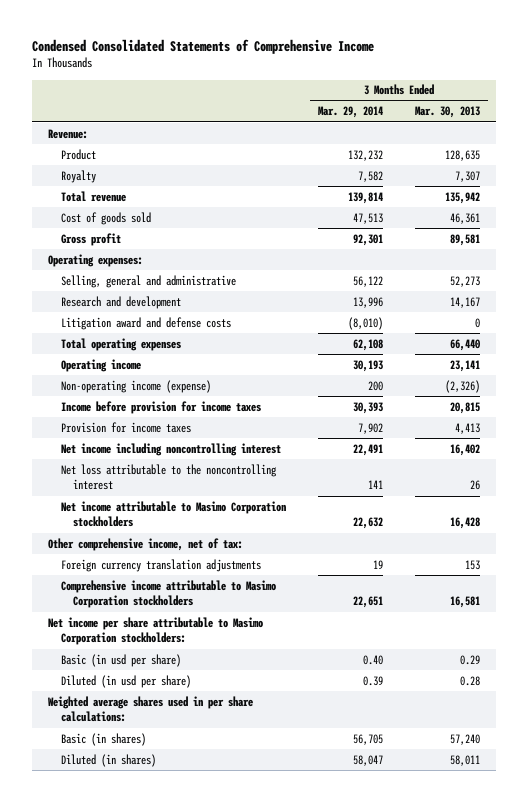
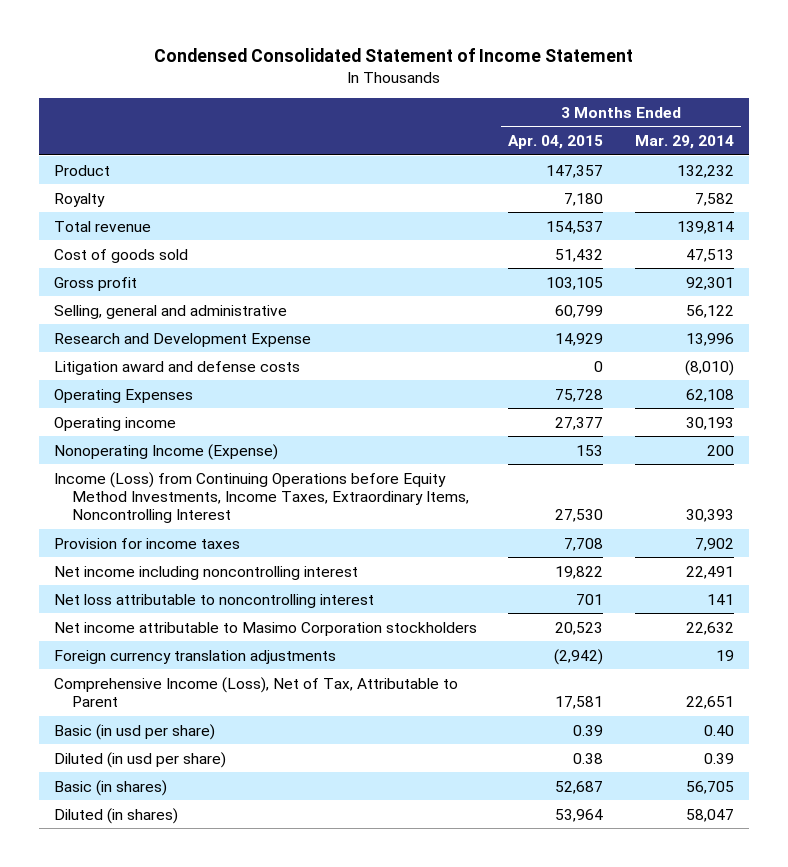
[32,39,375,55] Condensed Consolidated Statements of Comprehensive Income -> [153,48,633,63] Condensed Consolidated Statement of Income Statement
[414,106,480,119] Mar. 30, 2013 -> none
none -> [508,135,604,150] Apr. 04, 2015
[48,128,89,139] Revenue: -> none
[48,253,144,267] Operating expenses: -> none
[60,295,181,309] Research and development -> [54,332,312,347] Research and Development Expense
[60,337,181,351] Total operating expenses -> [54,388,194,403] Operating Expenses
[60,379,211,393] Non-operating income (expense) -> [54,443,279,460] Nonoperating Income (Expense)
[60,400,261,414] Income before provision for income taxes -> [54,471,469,524] Income (Loss) from Continuing Operations before Equity Method Investments, Income Taxes, Extraordinary Items, Noncontrolling Interest
[60,463,277,491] Net loss attributable to the noncontrolling interest -> [54,593,375,608] Net loss attributable to noncontrolling interest
[48,537,244,551] Other comprehensive income, net of tax: -> none
[48,616,264,646] Net income per share attributable to Masimo Corporation stockholders: -> none
[60,579,276,609] Comprehensive income attributable to Masimo Corporation stockholders -> [54,676,459,707] Comprehensive Income (Loss), Net of Tax, Attributable to Parent
[48,695,254,723] Weighted average shares used in per share calculations: -> none

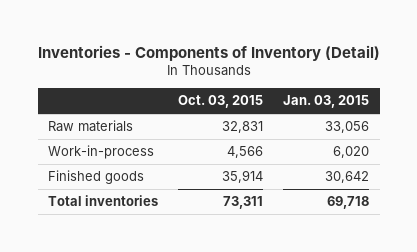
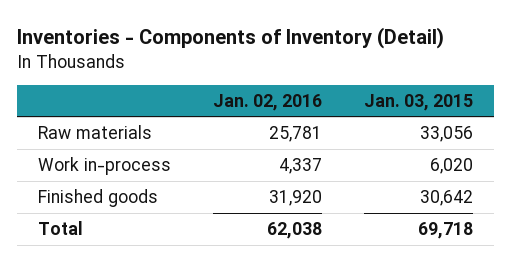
[178,95,264,109] Oct. 03, 2015 -> none
none -> [213,93,323,111] Jan. 02, 2016
[47,145,154,160] Work-in-process -> [38,156,172,175] Work in-process
[47,195,158,207] Total inventories -> [38,220,84,235] Total

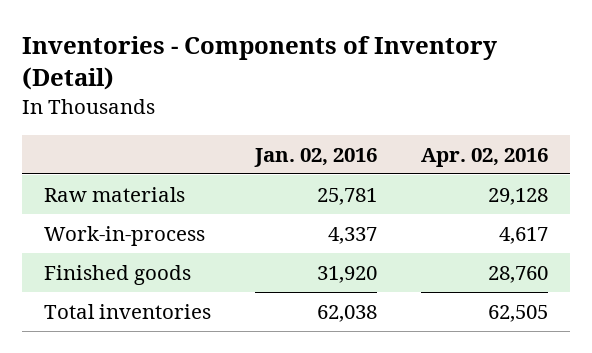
[364,93,474,111] Jan. 03, 2015 -> none
none -> [421,147,549,167] Apr. 02, 2016
[38,156,172,175] Work in-process -> [43,225,205,246] Work-in-process
[38,220,84,235] Total -> [43,303,211,319] Total inventories

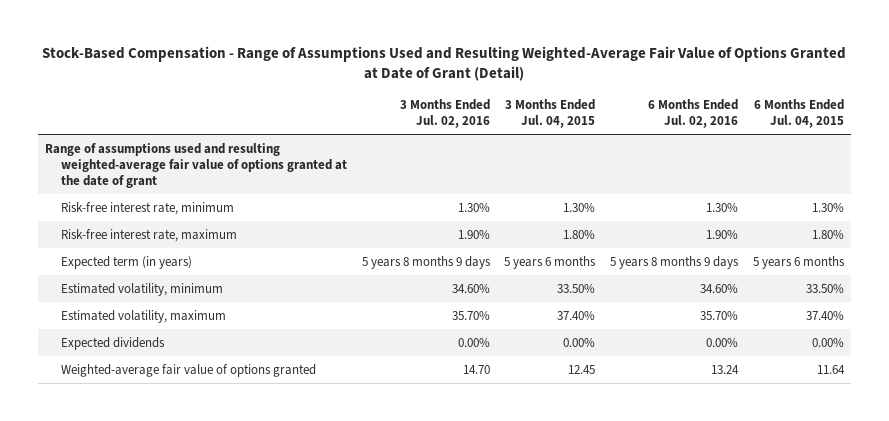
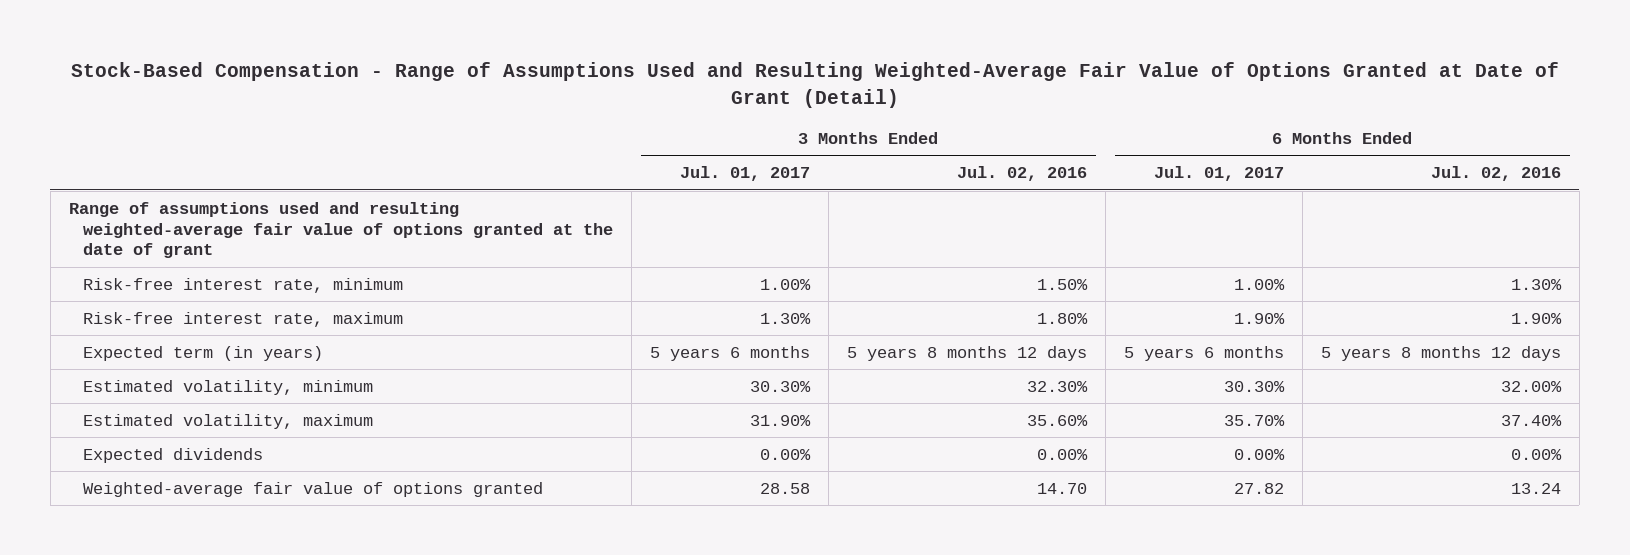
[505,99,596,129] 3 Months Ended Jul. 04, 2015 -> none
[753,99,844,129] 6 Months Ended Jul. 04, 2015 -> none
none -> [679,166,810,182] Jul. 01, 2017
none -> [1153,166,1284,182] Jul. 01, 2017
[457,202,490,212] 1.30% -> [1036,278,1088,290] 1.50%
[457,229,490,239] 1.90% -> [1036,312,1088,324] 1.80%
[361,255,491,269] 5 years 8 months 9 days -> [846,345,1087,361] 5 years 8 months 12 days
[609,255,739,269] 5 years 8 months 9 days -> [1320,345,1561,361] 5 years 8 months 12 days
[451,283,490,293] 34.60% -> [1026,380,1088,392] 32.30%
[699,283,738,293] 34.60% -> [1500,380,1562,392] 32.00%
[451,310,490,320] 35.70% -> [1026,414,1088,426] 35.60%
[699,310,738,320] 35.70% -> [1500,414,1562,426] 37.40%

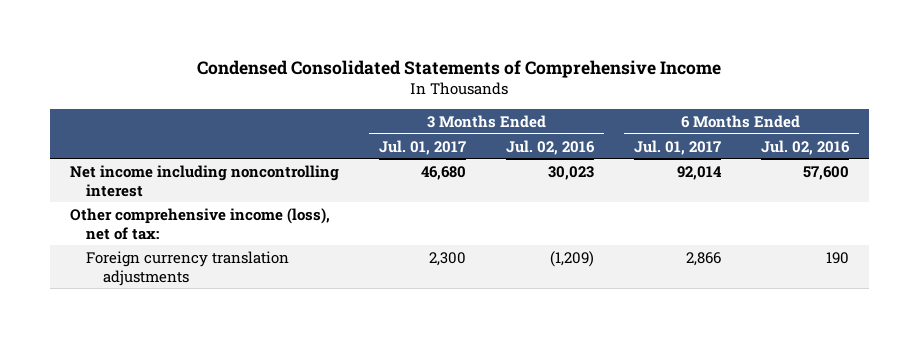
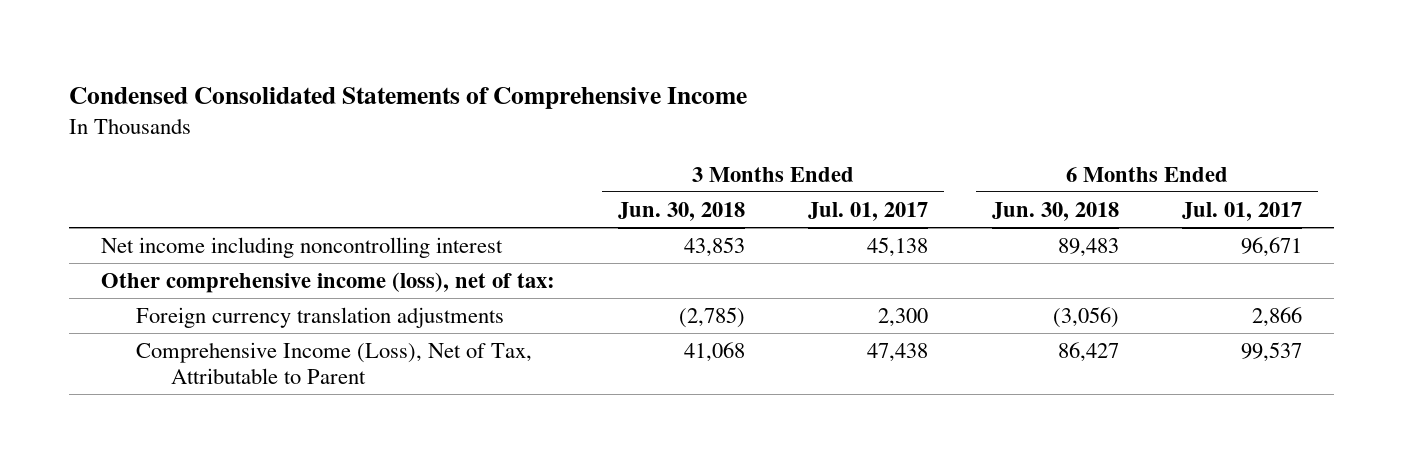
[505,139,595,155] Jul. 02, 2016 -> none
[760,139,850,155] Jul. 02, 2016 -> none
none -> [618,202,746,222] Jun. 30, 2018
none -> [991,202,1119,222] Jun. 30, 2018
[421,165,467,180] 46,680 -> [867,237,929,258] 45,138
[676,165,722,180] 92,014 -> [1240,237,1302,258] 96,671
none -> [136,342,533,384] Comprehensive Income (Loss), Net of Tax, Attributable to Parent

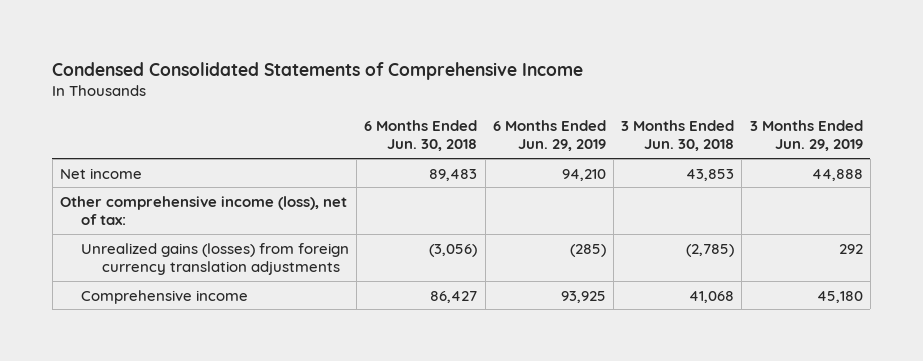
[808,202,929,222] Jul. 01, 2017 -> none
[1181,202,1302,222] Jul. 01, 2017 -> none
none -> [492,119,606,152] 6 Months Ended Jun. 29, 2019
none -> [749,119,863,152] 3 Months Ended Jun. 29, 2019
[100,237,503,259] Net income including noncontrolling interest -> [59,167,142,179] Net income
[136,307,505,329] Foreign currency translation adjustments -> [81,242,350,275] Unrealized gains (losses) from foreign currency translation adjustments
[136,342,533,384] Comprehensive Income (Loss), Net of Tax, Attributable to Parent -> [81,289,249,304] Comprehensive income

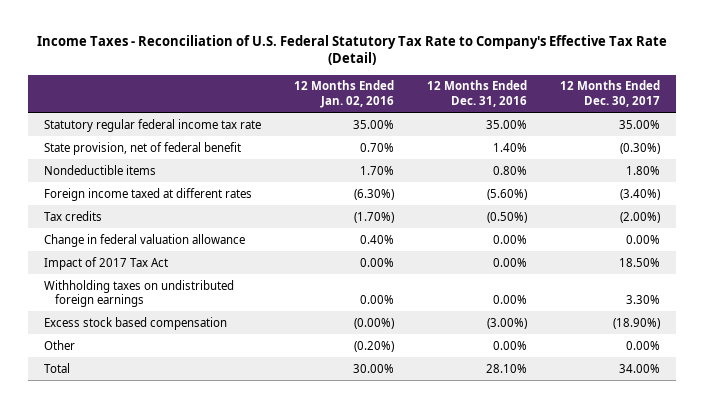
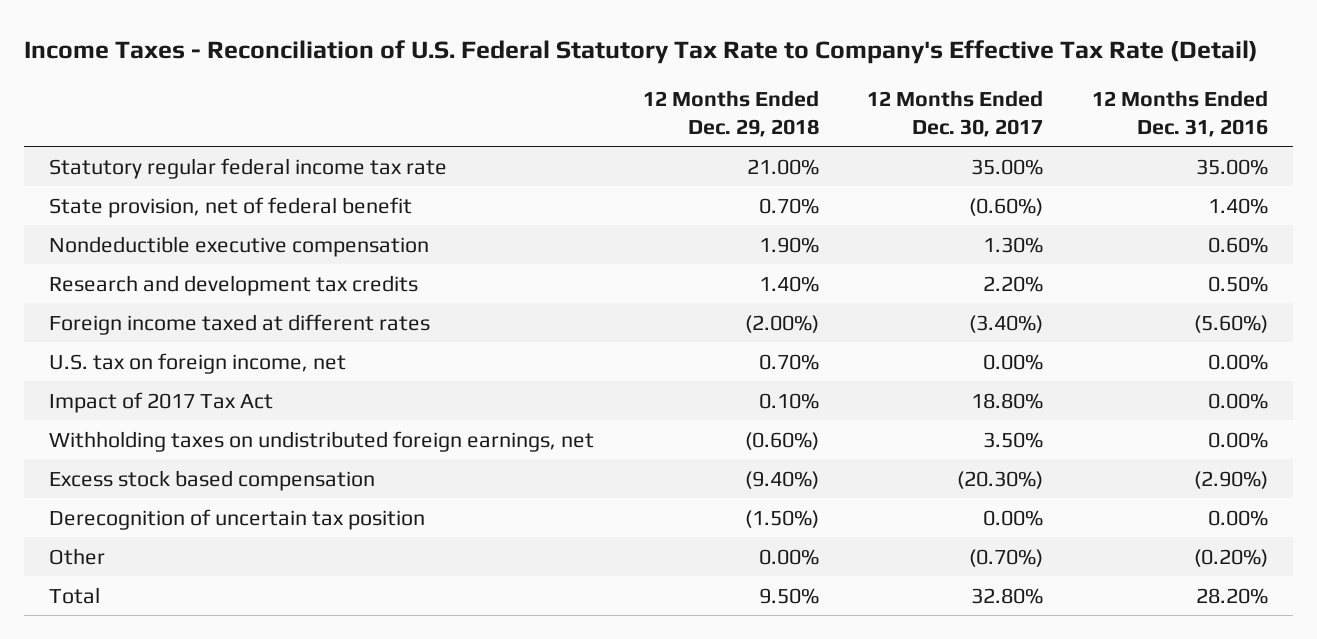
[293,80,394,108] 12 Months Ended Jan. 02, 2016 -> none
none -> [642,90,819,137] 12 Months Ended Dec. 29, 2018
[619,142,660,154] (0.30%) -> [969,197,1044,216] (0.60%)
[44,164,157,175] Nondeductible items -> [48,235,429,257] Nondeductible executive compensation
[492,165,527,175] 0.80% -> [1208,236,1269,253] 0.60%
[625,165,660,175] 1.80% -> [983,236,1044,253] 1.30%
none -> [48,274,418,296] Research and development tax credits
[44,210,103,221] Tax credits -> none
[44,233,246,247] Change in federal valuation allowance -> none
none -> [48,352,346,374] U.S. tax on foreign income, net
[618,257,660,267] 18.50% -> [971,392,1044,409] 18.80%
[44,279,235,308] Withholding taxes on undistributed foreign earnings -> [48,430,594,452] Withholding taxes on undistributed foreign earnings, net
[625,295,660,305] 3.30% -> [983,431,1044,448] 3.50%
[486,317,527,329] (3.00%) -> [1194,470,1269,489] (2.90%)
[612,317,660,329] (18.90%) -> [957,470,1044,489] (20.30%)
none -> [48,508,425,530] Derecognition of uncertain tax position
[492,340,527,350] 0.00% -> [1194,548,1269,567] (0.20%)
[625,340,660,350] 0.00% -> [969,548,1044,567] (0.70%)
[485,363,527,373] 28.10% -> [1196,587,1269,604] 28.20%
[618,363,660,373] 34.00% -> [971,587,1044,604] 32.80%

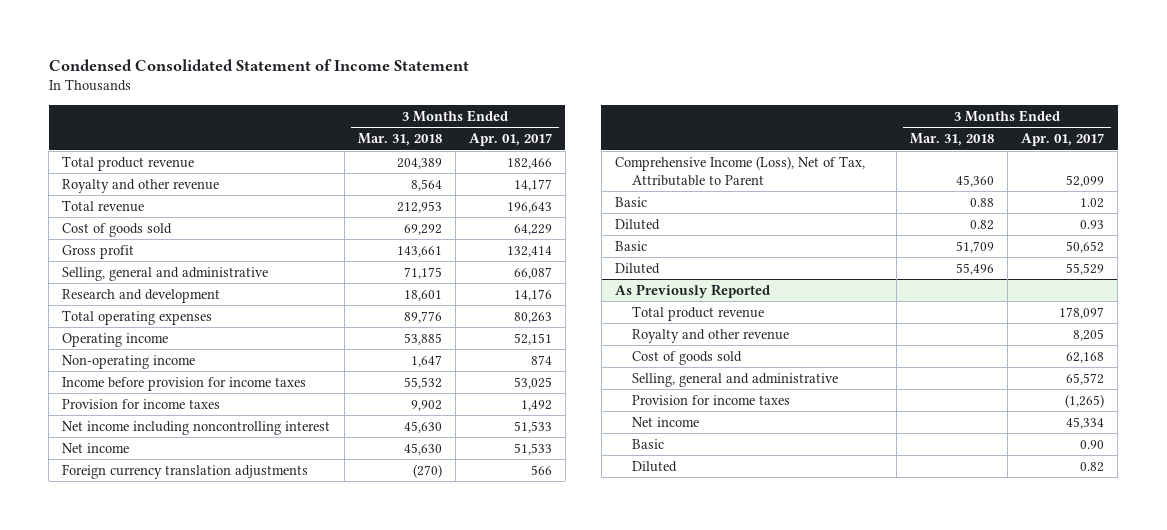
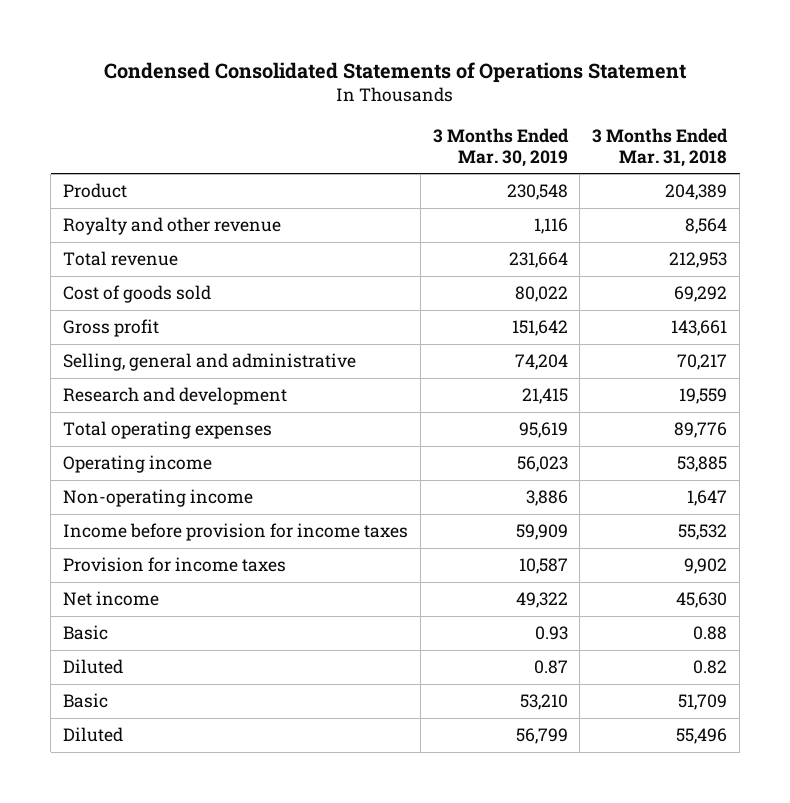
[48,59,469,72] Condensed Consolidated Statement of Income Statement -> [104,61,687,83] Condensed Consolidated Statements of Operations Statement
[468,132,552,146] Apr. 01, 2017 -> none
none -> [432,127,569,167] 3 Months Ended Mar. 30, 2019
[62,155,195,171] Total product revenue -> [62,183,127,199] Product
[403,266,442,279] 71,175 -> [677,354,728,371] 70,217
[403,289,442,301] 18,601 -> [679,388,728,405] 19,559
[62,420,331,435] Net income including noncontrolling interest -> none
[62,463,309,479] Foreign currency translation adjustments -> none
[614,155,865,186] Comprehensive Income (Loss), Net of Tax, Attributable to Parent -> none
[614,283,770,298] As Previously Reported -> none
[631,305,764,321] Total product revenue -> none
[631,328,789,343] Royalty and other revenue -> none
[631,350,742,365] Cost of goods sold -> none
[631,372,838,387] Selling, general and administrative -> none
[631,394,790,405] Provision for income taxes -> none
[631,416,699,427] Net income -> none
[631,438,664,449] Basic -> none
[631,460,677,472] Diluted -> none

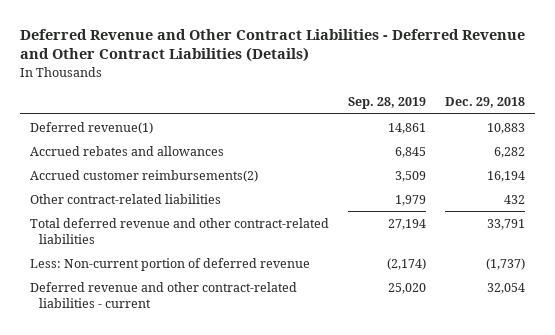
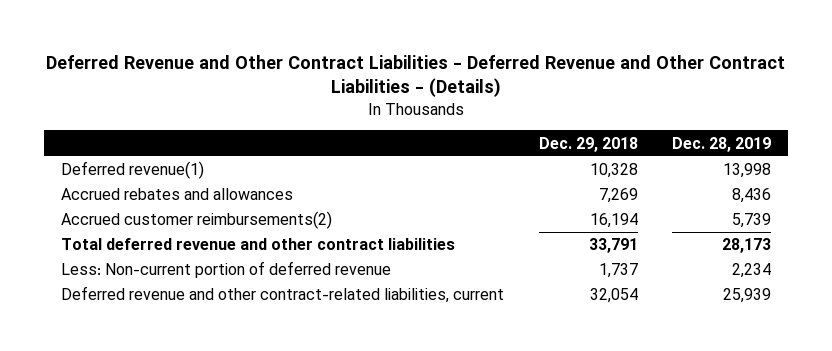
[19,28,525,63] Deferred Revenue and Other Contract Liabilities - Deferred Revenue and Other Contract Liabilities (Details) -> [46,54,786,98] Deferred Revenue and Other Contract Liabilities - Deferred Revenue and Other Contract Liabilities - (Details)
[348,97,427,110] Sep. 28, 2019 -> none
none -> [671,136,771,152] Dec. 28, 2019
[487,122,526,134] 10,883 -> [589,163,638,179] 10,328
[494,146,526,158] 6,282 -> [598,188,638,204] 7,269
[29,193,221,204] Other contract-related liabilities -> none
[29,217,329,244] Total deferred revenue and other contract-related liabilities -> [61,238,456,251] Total deferred revenue and other contract liabilities
[486,257,526,270] (1,737) -> [598,263,638,279] 1,737
[29,281,297,308] Deferred revenue and other contract-related liabilities - current -> [61,286,505,304] Deferred revenue and other contract-related liabilities, current

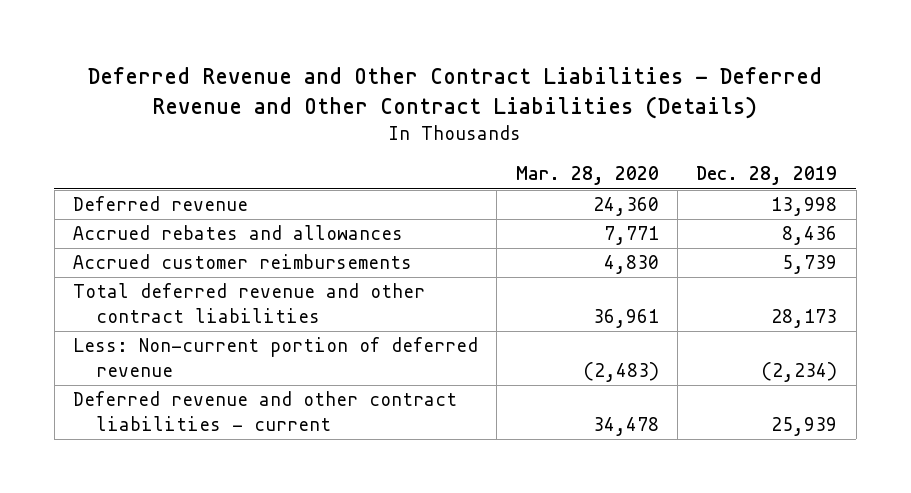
[46,54,786,98] Deferred Revenue and Other Contract Liabilities - Deferred Revenue and Other Contract Liabilities - (Details) -> [88,67,823,120] Deferred Revenue and Other Contract Liabilities - Deferred Revenue and Other Contract Liabilities (Details)
[538,136,638,152] Dec. 29, 2018 -> none
none -> [515,166,659,186] Mar. 28, 2020
[61,161,205,180] Deferred revenue(1) -> [73,196,249,212] Deferred revenue
[61,211,333,230] Accrued customer reimbursements(2) -> [73,254,413,270] Accrued customer reimbursements
[731,263,771,279] 2,234 -> [761,361,838,382] (2,234)
[61,286,505,304] Deferred revenue and other contract-related liabilities, current -> [73,391,458,431] Deferred revenue and other contract liabilities - current

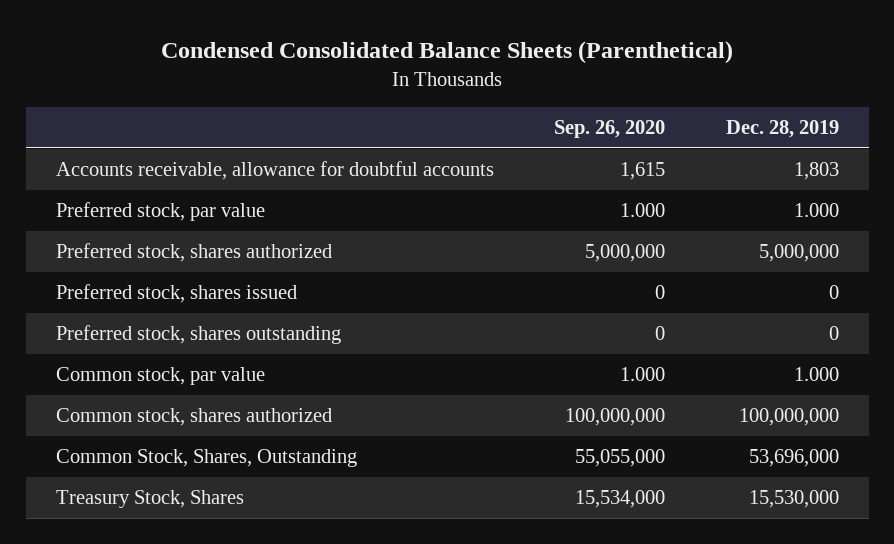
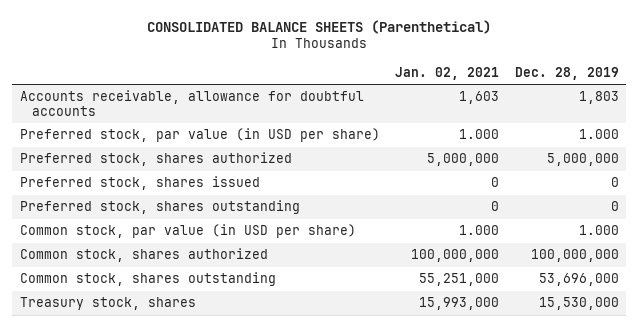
[161,40,734,64] Condensed Consolidated Balance Sheets (Parenthetical) -> [147,19,492,34] CONSOLIDATED BALANCE SHEETS (Parenthetical)
[554,119,666,138] Sep. 26, 2020 -> none
none -> [395,67,500,81] Jan. 02, 2021
[55,202,265,222] Preferred stock, par value -> [19,128,380,143] Preferred stock, par value (in USD per share)
[55,367,265,386] Common stock, par value -> [19,224,356,239] Common stock, par value (in USD per share)
[55,449,357,468] Common Stock, Shares, Outstanding -> [19,272,276,287] Common stock, shares outstanding
[55,490,244,509] Treasury Stock, Shares -> [19,297,196,311] Treasury stock, shares

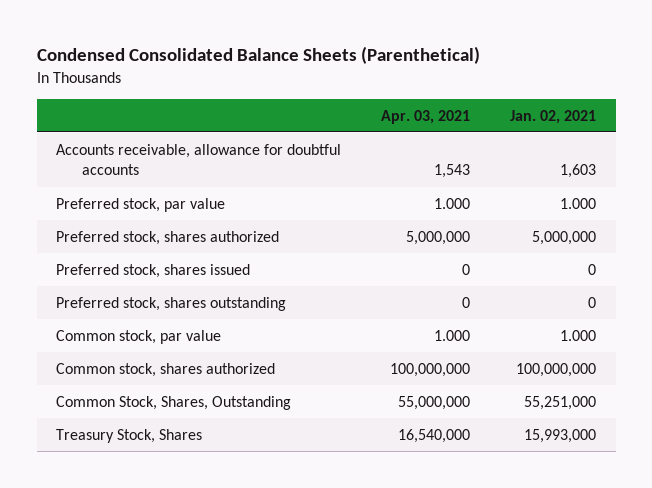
[147,19,492,34] CONSOLIDATED BALANCE SHEETS (Parenthetical) -> [36,46,480,65] Condensed Consolidated Balance Sheets (Parenthetical)
[514,67,619,81] Dec. 28, 2019 -> none
none -> [381,109,471,124] Apr. 03, 2021
[19,128,380,143] Preferred stock, par value (in USD per share) -> [56,197,226,212] Preferred stock, par value
[19,224,356,239] Common stock, par value (in USD per share) -> [56,329,222,344] Common stock, par value
[19,272,276,287] Common stock, shares outstanding -> [56,395,292,410] Common Stock, Shares, Outstanding
[19,297,196,311] Treasury stock, shares -> [56,428,203,443] Treasury Stock, Shares

